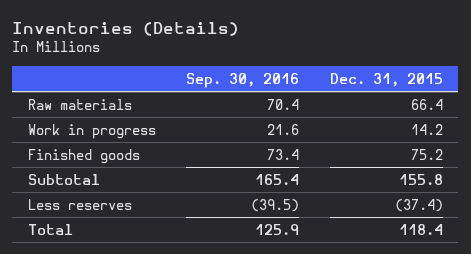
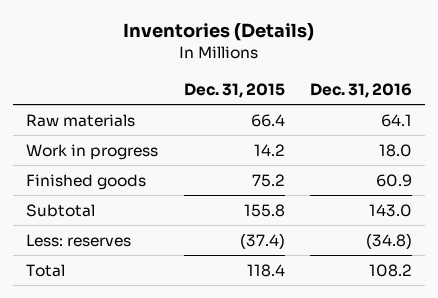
[186,72,300,88] Sep. 30, 2016 -> none
none -> [310,82,413,98] Dec. 31, 2016
[27,198,132,210] Less reserves -> [25,233,131,247] Less: reserves

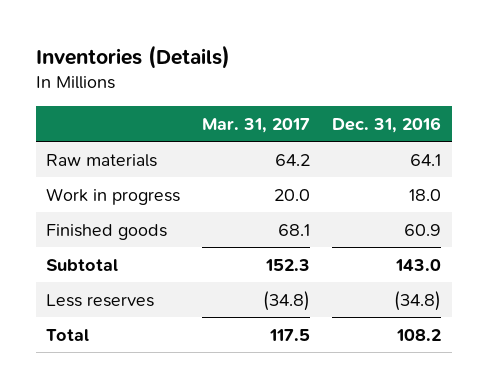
[183,82,285,98] Dec. 31, 2015 -> none
none -> [202,117,311,133] Mar. 31, 2017
[25,233,131,247] Less: reserves -> [46,293,155,307] Less reserves

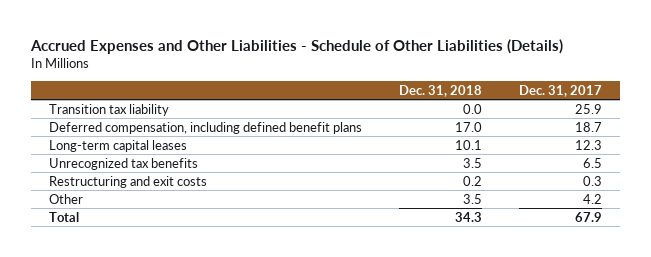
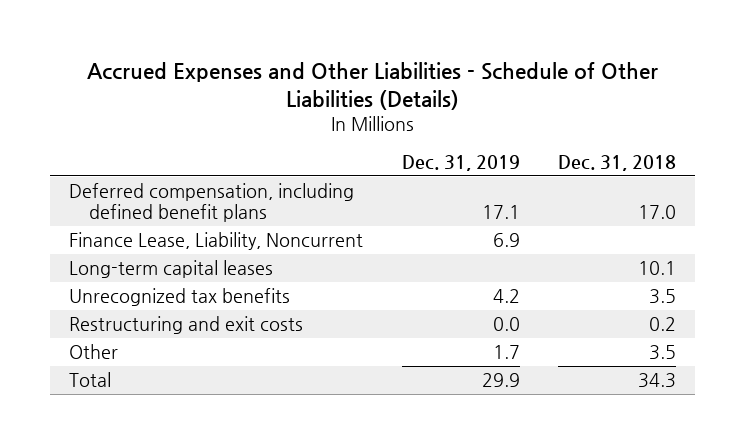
[518,84,602,97] Dec. 31, 2017 -> none
none -> [401,155,520,172] Dec. 31, 2019
[49,103,170,116] Transition tax liability -> none
none -> [69,232,364,251] Finance Lease, Liability, Noncurrent

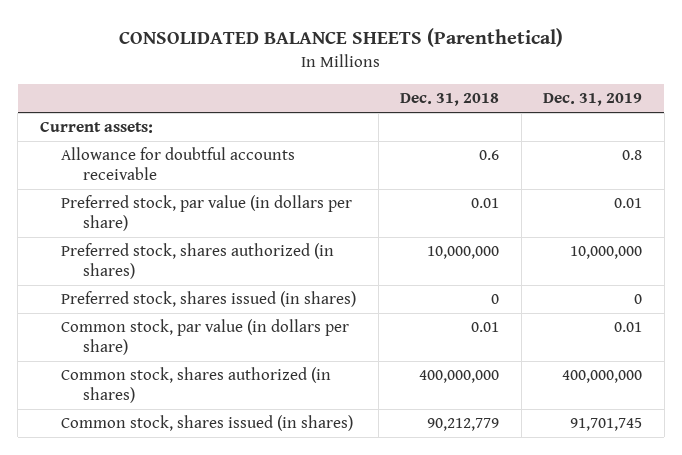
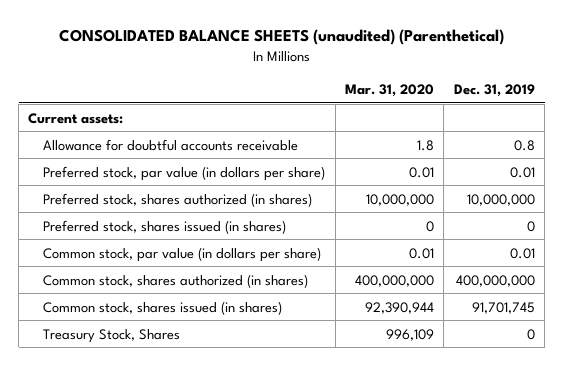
[118,27,563,47] CONSOLIDATED BALANCE SHEETS (Parenthetical) -> [58,29,504,46] CONSOLIDATED BALANCE SHEETS (unaudited) (Parenthetical)
[400,93,500,107] Dec. 31, 2018 -> none
none -> [345,83,435,97] Mar. 31, 2020
none -> [43,328,181,343] Treasury Stock, Shares

